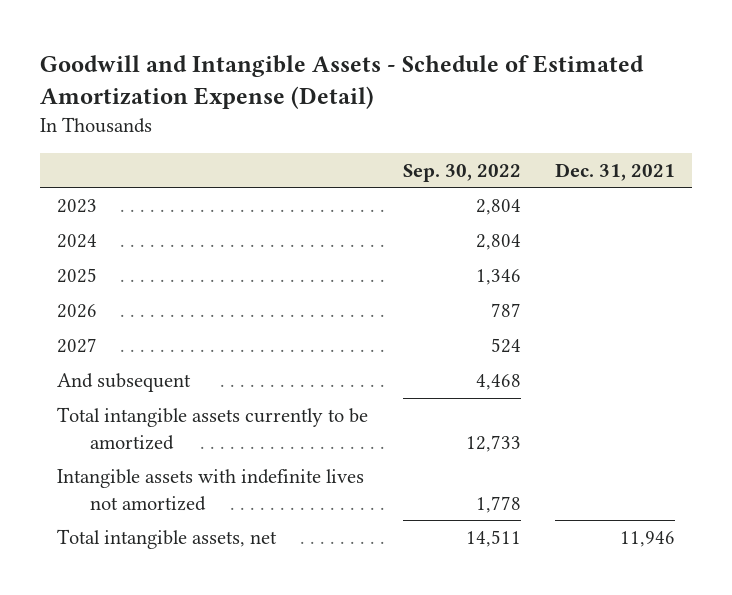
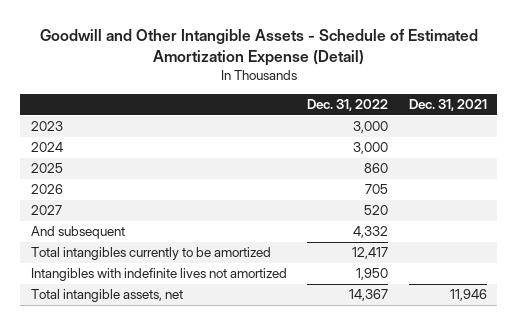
[39,54,644,110] Goodwill and Intangible Assets - Schedule of Estimated Amortization Expense (Detail) -> [39,29,478,67] Goodwill and Other Intangible Assets - Schedule of Estimated Amortization Expense (Detail)
[402,163,521,182] Sep. 30, 2022 -> none
none -> [307,99,389,112] Dec. 31, 2022
[57,406,369,450] Total intangible assets currently to be amortized -> [30,247,271,261] Total intangibles currently to be amortized
[57,468,365,511] Intangible assets with indefinite lives not amortized -> [30,268,287,282] Intangibles with indefinite lives not amortized

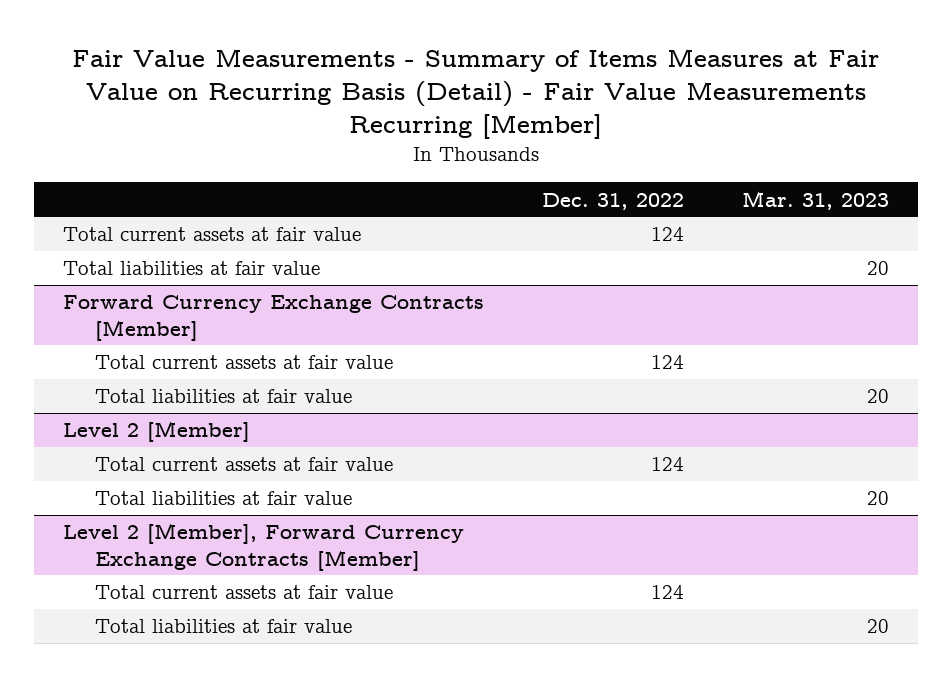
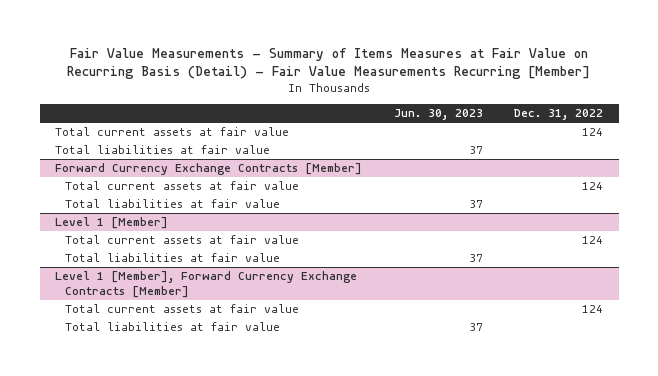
[741,190,889,210] Mar. 31, 2023 -> none
none -> [393,109,483,121] Jun. 30, 2023
[62,421,250,443] Level 2 [Member] -> [55,217,169,230] Level 1 [Member]
[62,523,464,571] Level 2 [Member], Forward Currency Exchange Contracts [Member] -> [55,271,358,299] Level 1 [Member], Forward Currency Exchange Contracts [Member]

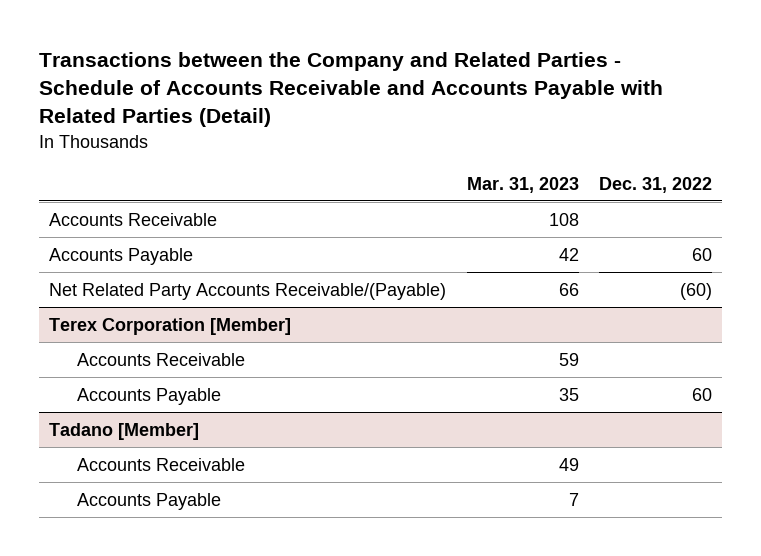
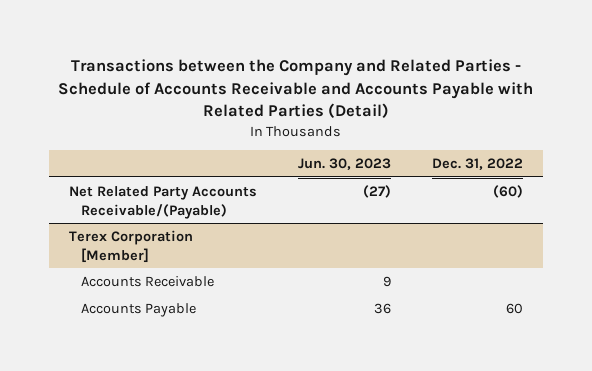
[466,176,579,193] Mar. 31, 2023 -> none
none -> [297,158,391,171] Jun. 30, 2023
[49,212,218,226] Accounts Receivable -> none
[49,247,194,265] Accounts Payable -> none
[49,422,200,440] Tadano [Member] -> none
[76,457,245,471] Accounts Receivable -> none
[76,492,221,510] Accounts Payable -> none

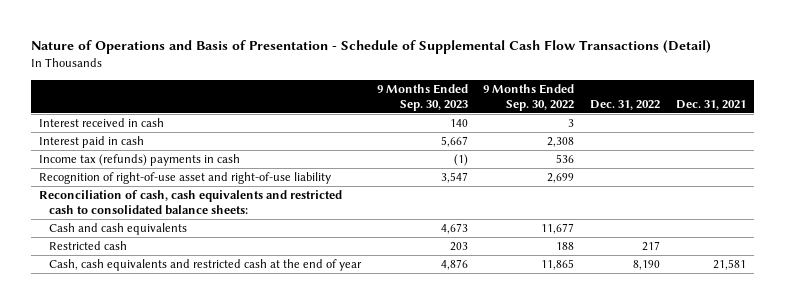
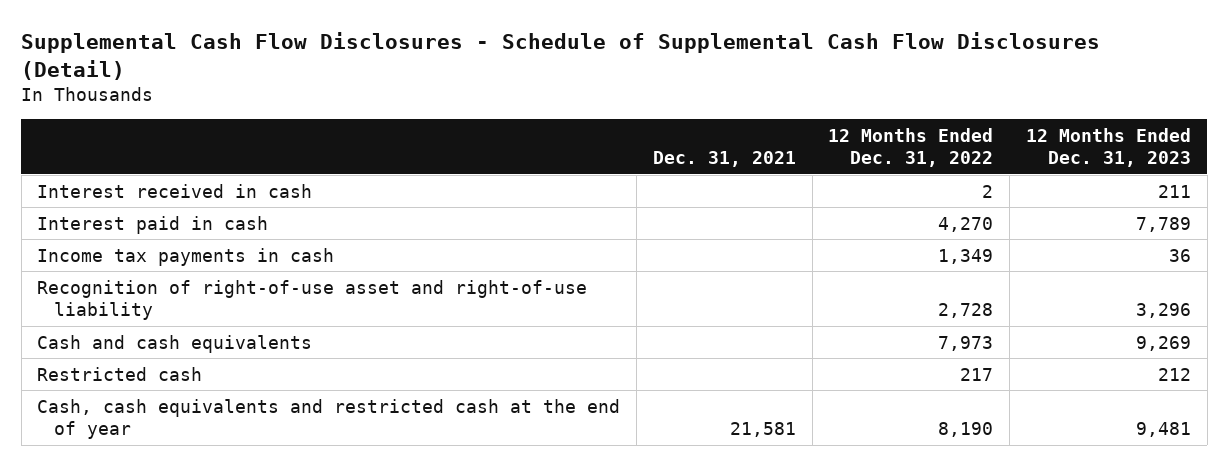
[31,40,712,55] Nature of Operations and Basis of Presentation - Schedule of Supplemental Cash Flow Transactions (Detail) -> [21,31,1101,80] Supplemental Cash Flow Disclosures - Schedule of Supplemental Cash Flow Disclosures (Detail)
[376,83,468,111] 9 Months Ended Sep. 30, 2023 -> none
[483,83,575,111] 9 Months Ended Sep. 30, 2022 -> none
[590,99,661,110] Dec. 31, 2022 -> none
none -> [828,127,994,168] 12 Months Ended Dec. 31, 2022
none -> [1025,127,1191,168] 12 Months Ended Dec. 31, 2023
[39,154,241,167] Income tax (refunds) payments in cash -> [37,247,335,266] Income tax payments in cash
[39,190,343,216] Reconciliation of cash, cash equivalents and restricted cash to consolidated balance sheets: -> none

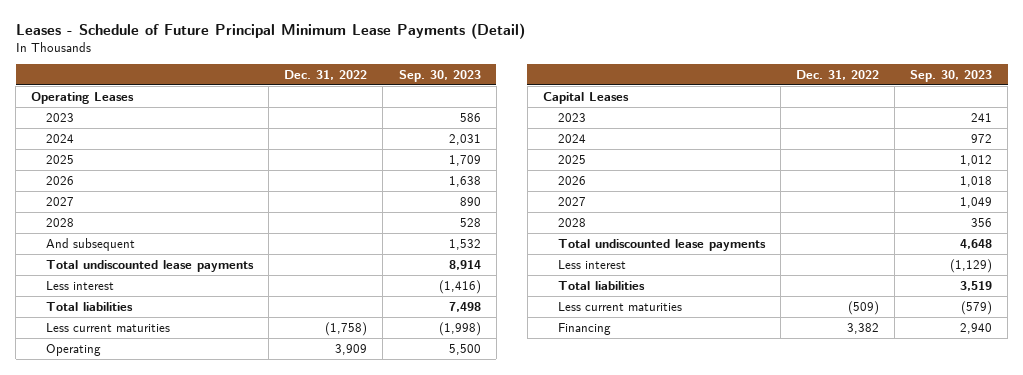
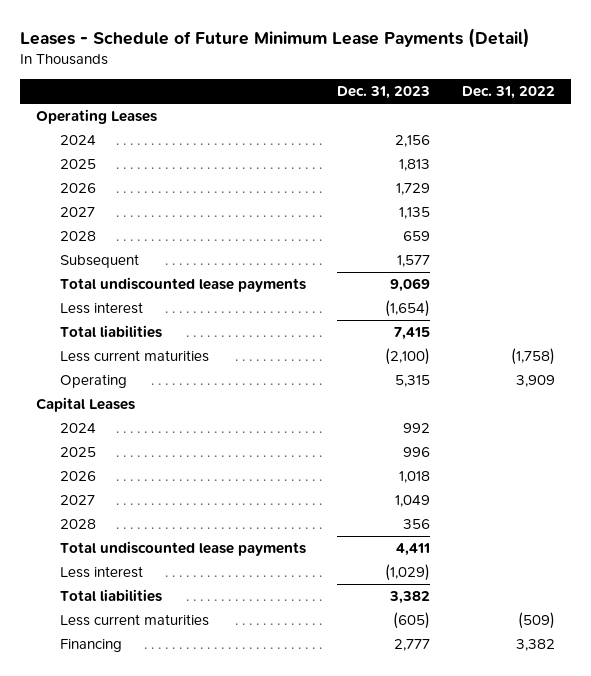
[15,22,525,39] Leases - Schedule of Future Principal Minimum Lease Payments (Detail) -> [20,27,531,48] Leases - Schedule of Future Minimum Lease Payments (Detail)
[398,69,481,82] Sep. 30, 2023 -> none
none -> [337,86,431,100] Dec. 31, 2023
[46,112,75,122] 2023 -> none
[46,237,136,251] And subsequent -> [59,254,139,269] Subsequent
[557,112,586,122] 2023 -> none

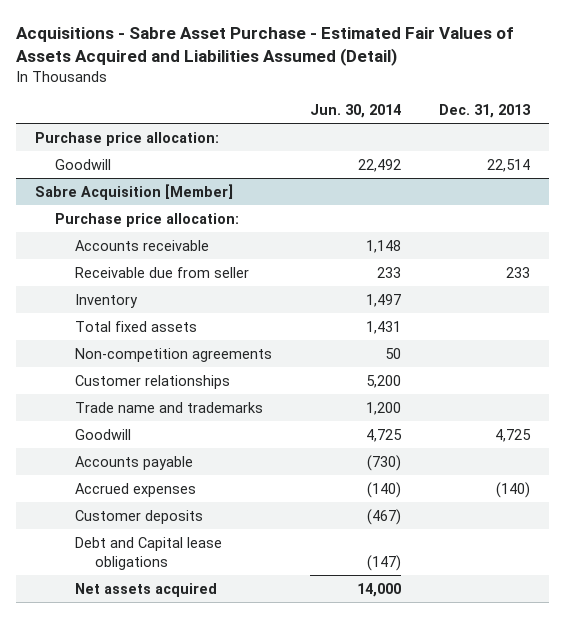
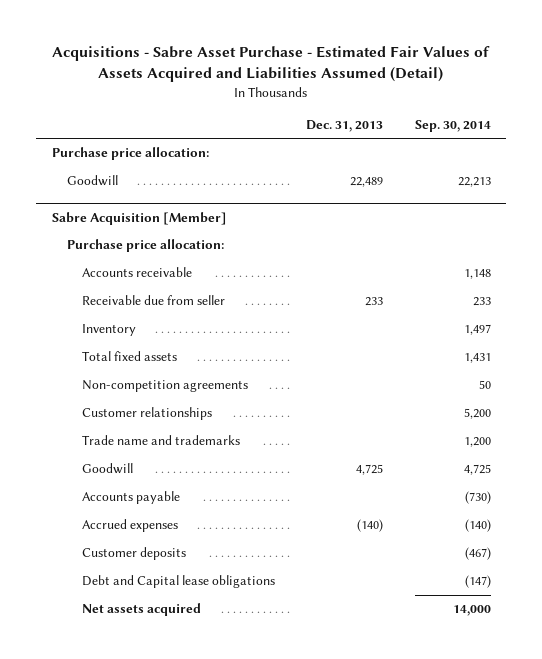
[310,104,402,119] Jun. 30, 2014 -> none
none -> [414,119,491,132] Sep. 30, 2014
[487,158,531,172] 22,514 -> [350,177,384,188] 22,489

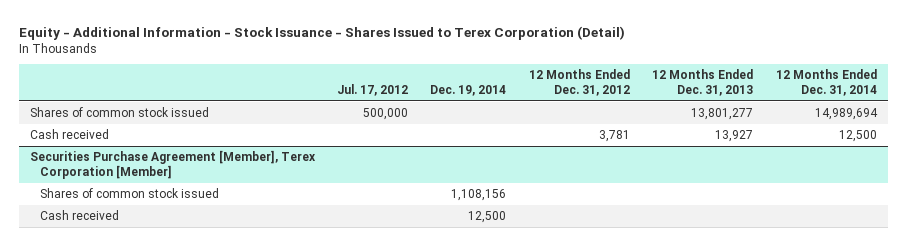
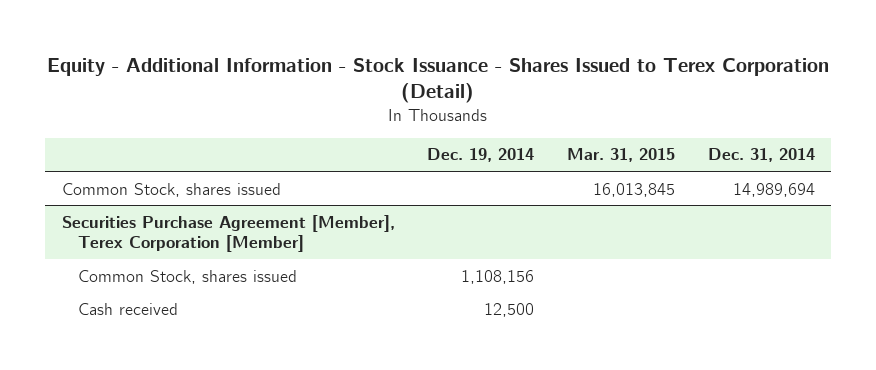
[337,84,409,97] Jul. 17, 2012 -> none
[528,69,630,97] 12 Months Ended Dec. 31, 2012 -> none
[652,69,754,97] 12 Months Ended Dec. 31, 2013 -> none
[775,69,877,97] 12 Months Ended Dec. 31, 2014 -> none
none -> [566,148,675,163] Mar. 31, 2015
none -> [707,148,815,163] Dec. 31, 2014
[29,128,109,139] Cash received -> none
[29,106,209,117] Shares of common stock issued -> [61,182,281,197] Common Stock, shares issued
[40,187,220,198] Shares of common stock issued -> [77,269,297,284] Common Stock, shares issued

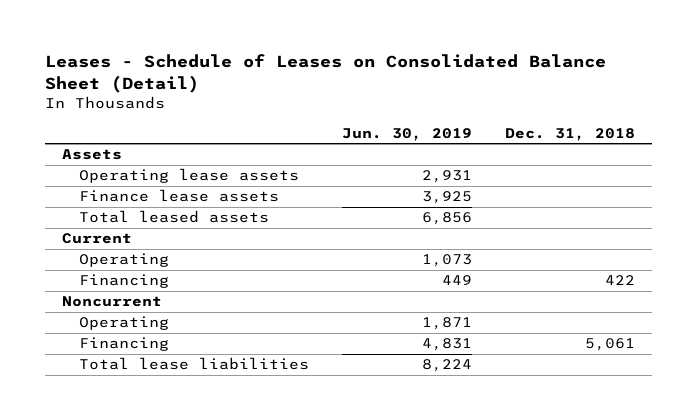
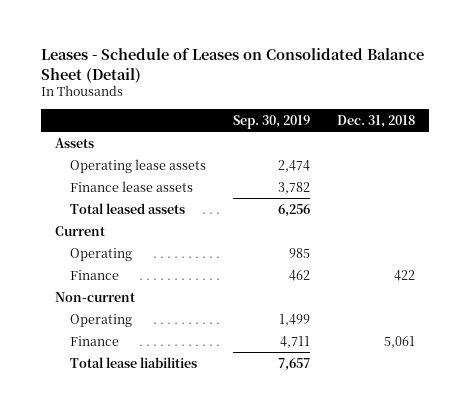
[342,127,473,141] Jun. 30, 2019 -> none
none -> [233,114,311,129] Sep. 30, 2019
[79,274,170,289] Financing -> [70,269,120,280] Finance
[61,296,162,308] Noncurrent -> [54,291,135,302] Non-current
[79,337,170,352] Financing -> [70,335,120,346] Finance

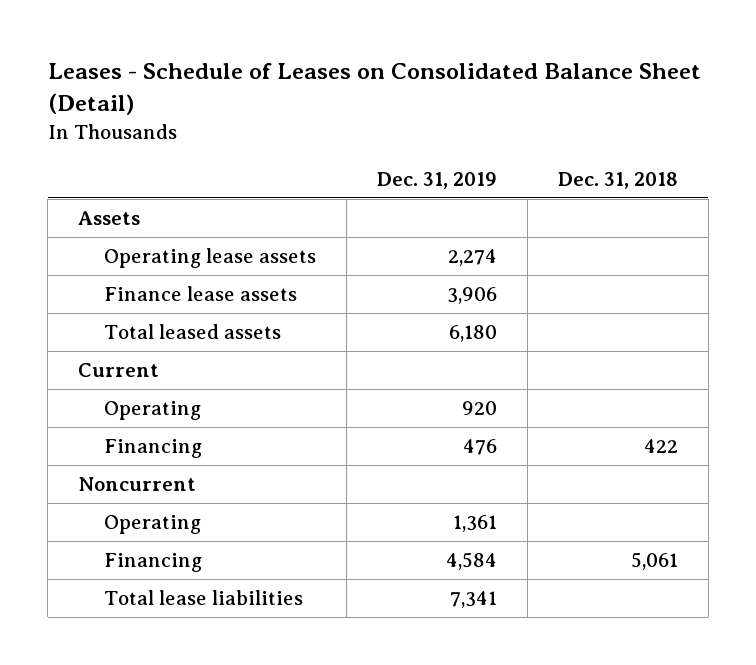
[233,114,311,129] Sep. 30, 2019 -> none
none -> [376,172,497,190] Dec. 31, 2019
[70,269,120,280] Finance -> [103,439,202,459] Financing
[54,291,135,302] Non-current -> [78,477,197,492] Noncurrent
[70,335,120,346] Finance -> [103,553,202,573] Financing

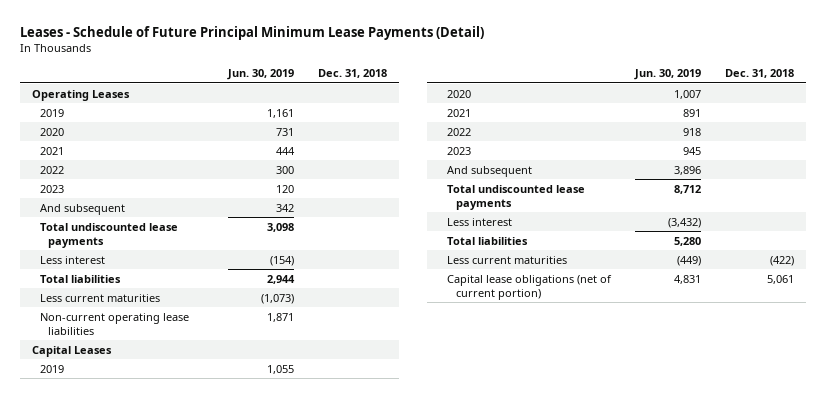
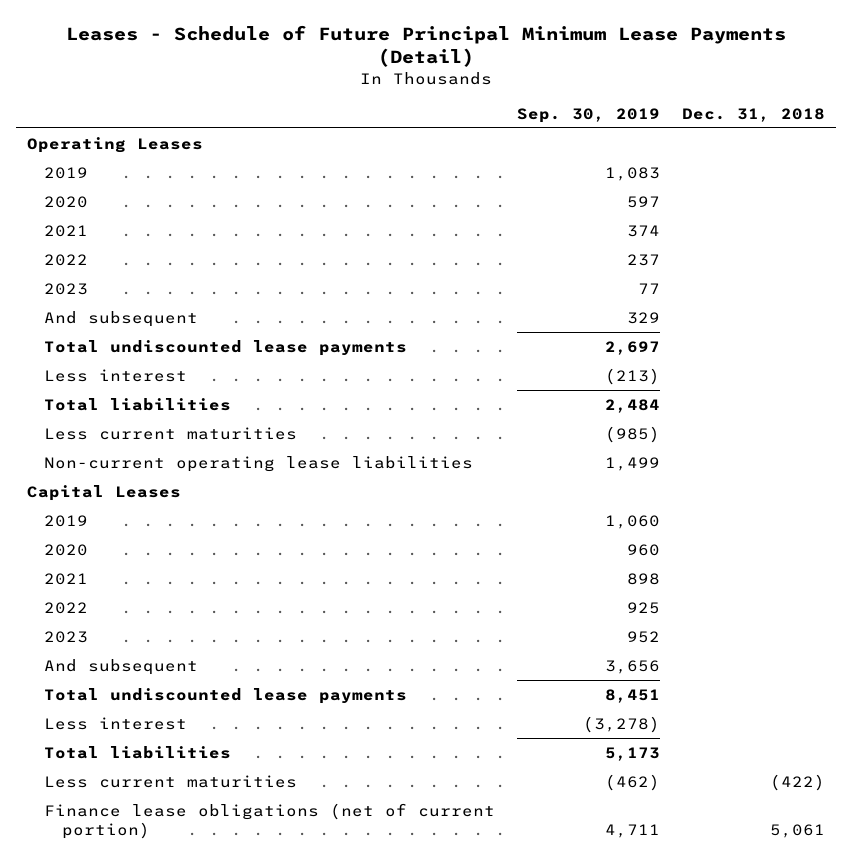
[226,69,294,81] Jun. 30, 2019 -> none
none -> [517,107,661,123] Sep. 30, 2019
[447,274,613,300] Capital lease obligations (net of current portion) -> [44,802,496,839] Finance lease obligations (net of current portion)

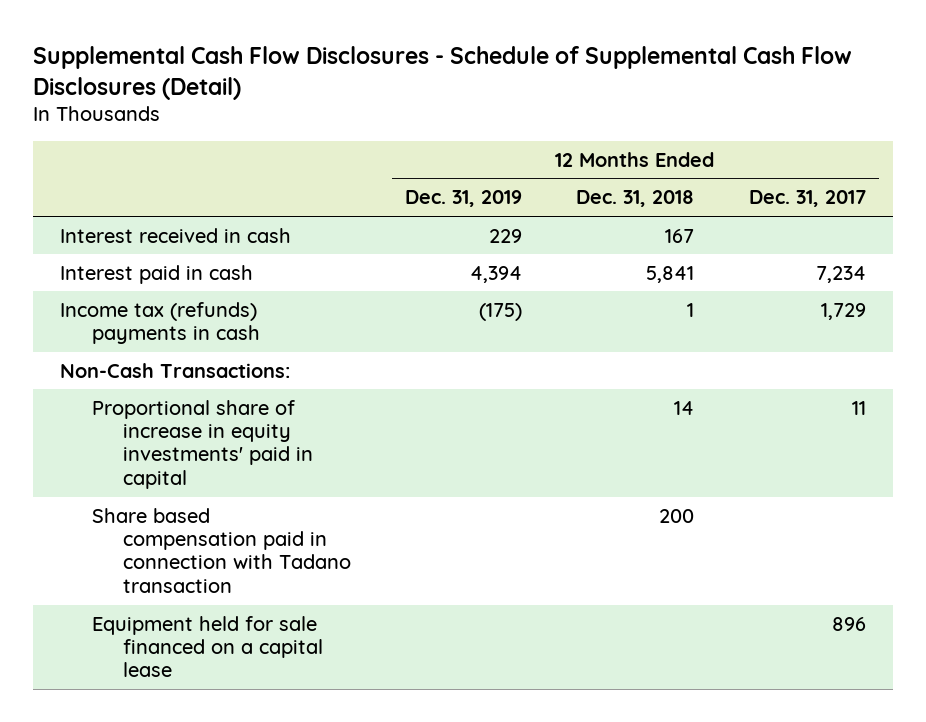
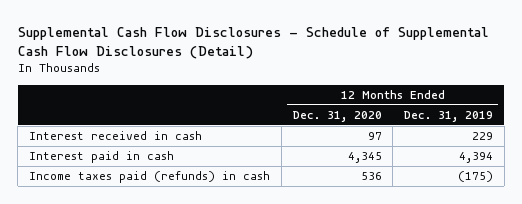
[576,190,695,208] Dec. 31, 2018 -> none
[748,190,866,208] Dec. 31, 2017 -> none
none -> [292,110,382,122] Dec. 31, 2020
[60,362,291,378] Non-Cash Transactions: -> none
[91,399,314,489] Proportional share of increase in equity investments' paid in capital -> none
[91,507,352,593] Share based compensation paid in connection with Tadano transaction -> none
[91,615,324,678] Equipment held for sale financed on a capital lease -> none
[60,301,260,345] Income tax (refunds) payments in cash -> [29,171,271,184] Income taxes paid (refunds) in cash

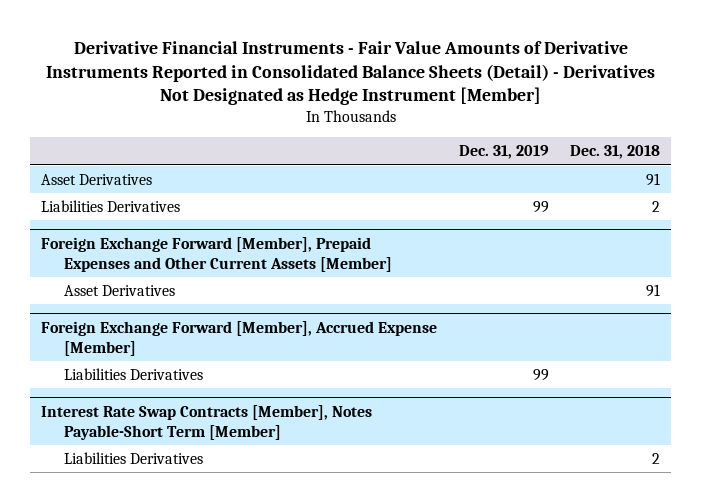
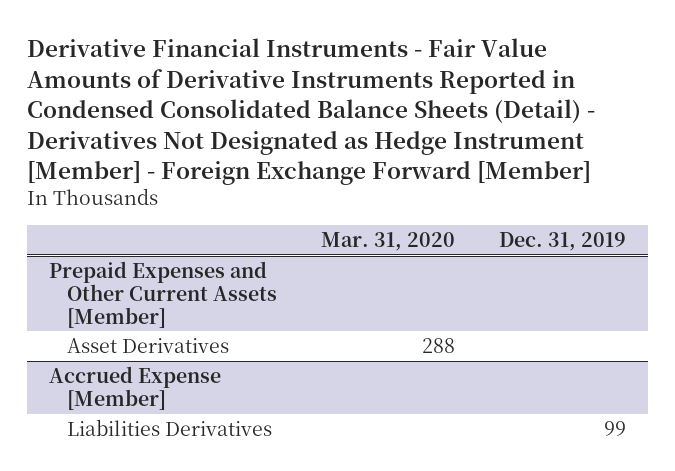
[45,40,655,106] Derivative Financial Instruments - Fair Value Amounts of Derivative Instruments Reported in Consolidated Balance Sheets (Detail) - Derivatives Not Designated as Hedge Instrument [Member] -> [26,38,595,185] Derivative Financial Instruments - Fair Value Amounts of Derivative Instruments Reported in Condensed Consolidated Balance Sheets (Detail) - Derivatives Not Designated as Hedge Instrument [Member] - Foreign Exchange Forward [Member]
[570,145,661,160] Dec. 31, 2018 -> none
none -> [321,232,456,252] Mar. 31, 2020
[40,173,152,185] Asset Derivatives -> none
[40,199,180,212] Liabilities Derivatives -> none
[40,236,392,272] Foreign Exchange Forward [Member], Prepaid Expenses and Other Current Assets [Member] -> [48,261,278,328] Prepaid Expenses and Other Current Assets [Member]
[40,320,437,356] Foreign Exchange Forward [Member], Accrued Expense [Member] -> [48,366,221,410] Accrued Expense [Member]
[40,404,372,440] Interest Rate Swap Contracts [Member], Notes Payable-Short Term [Member] -> none
[63,451,203,464] Liabilities Derivatives -> none

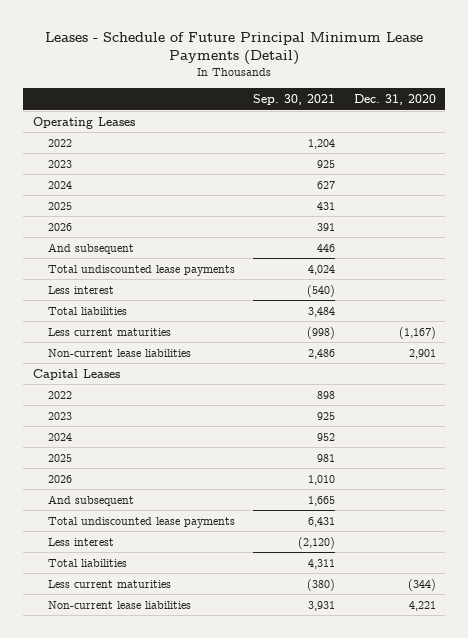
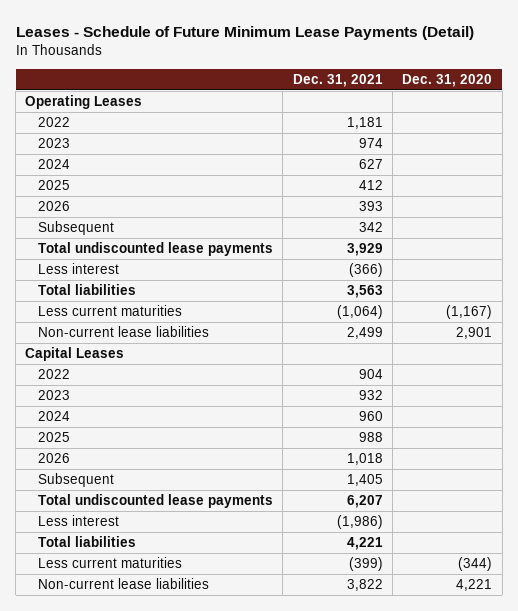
[45,31,424,66] Leases - Schedule of Future Principal Minimum Lease Payments (Detail) -> [15,25,474,40] Leases - Schedule of Future Minimum Lease Payments (Detail)
[253,93,336,105] Sep. 30, 2021 -> none
none -> [292,73,383,87] Dec. 31, 2021
[47,242,134,254] And subsequent -> [38,221,115,236] Subsequent
[47,494,134,506] And subsequent -> [38,473,115,488] Subsequent

